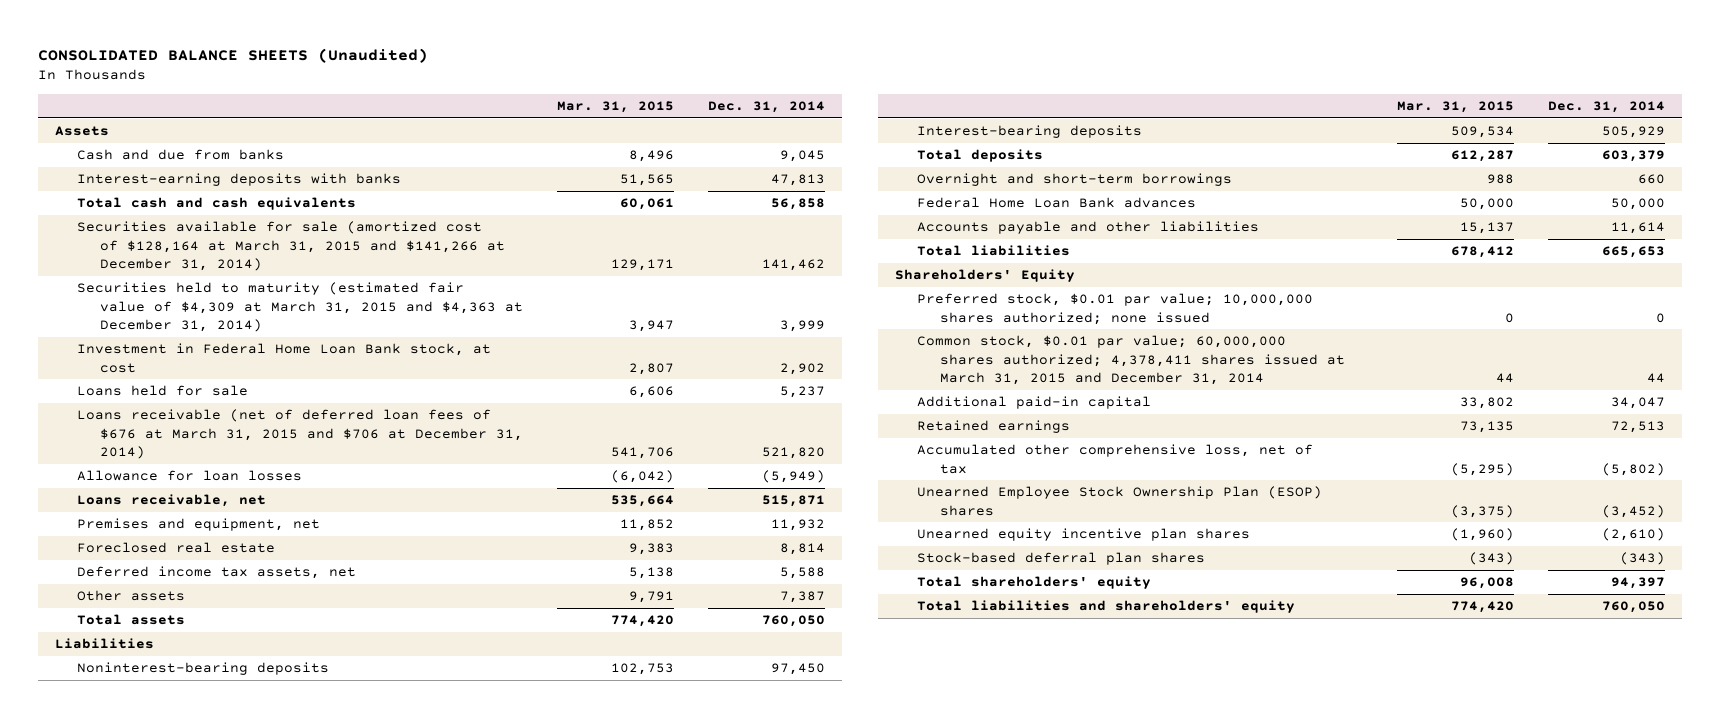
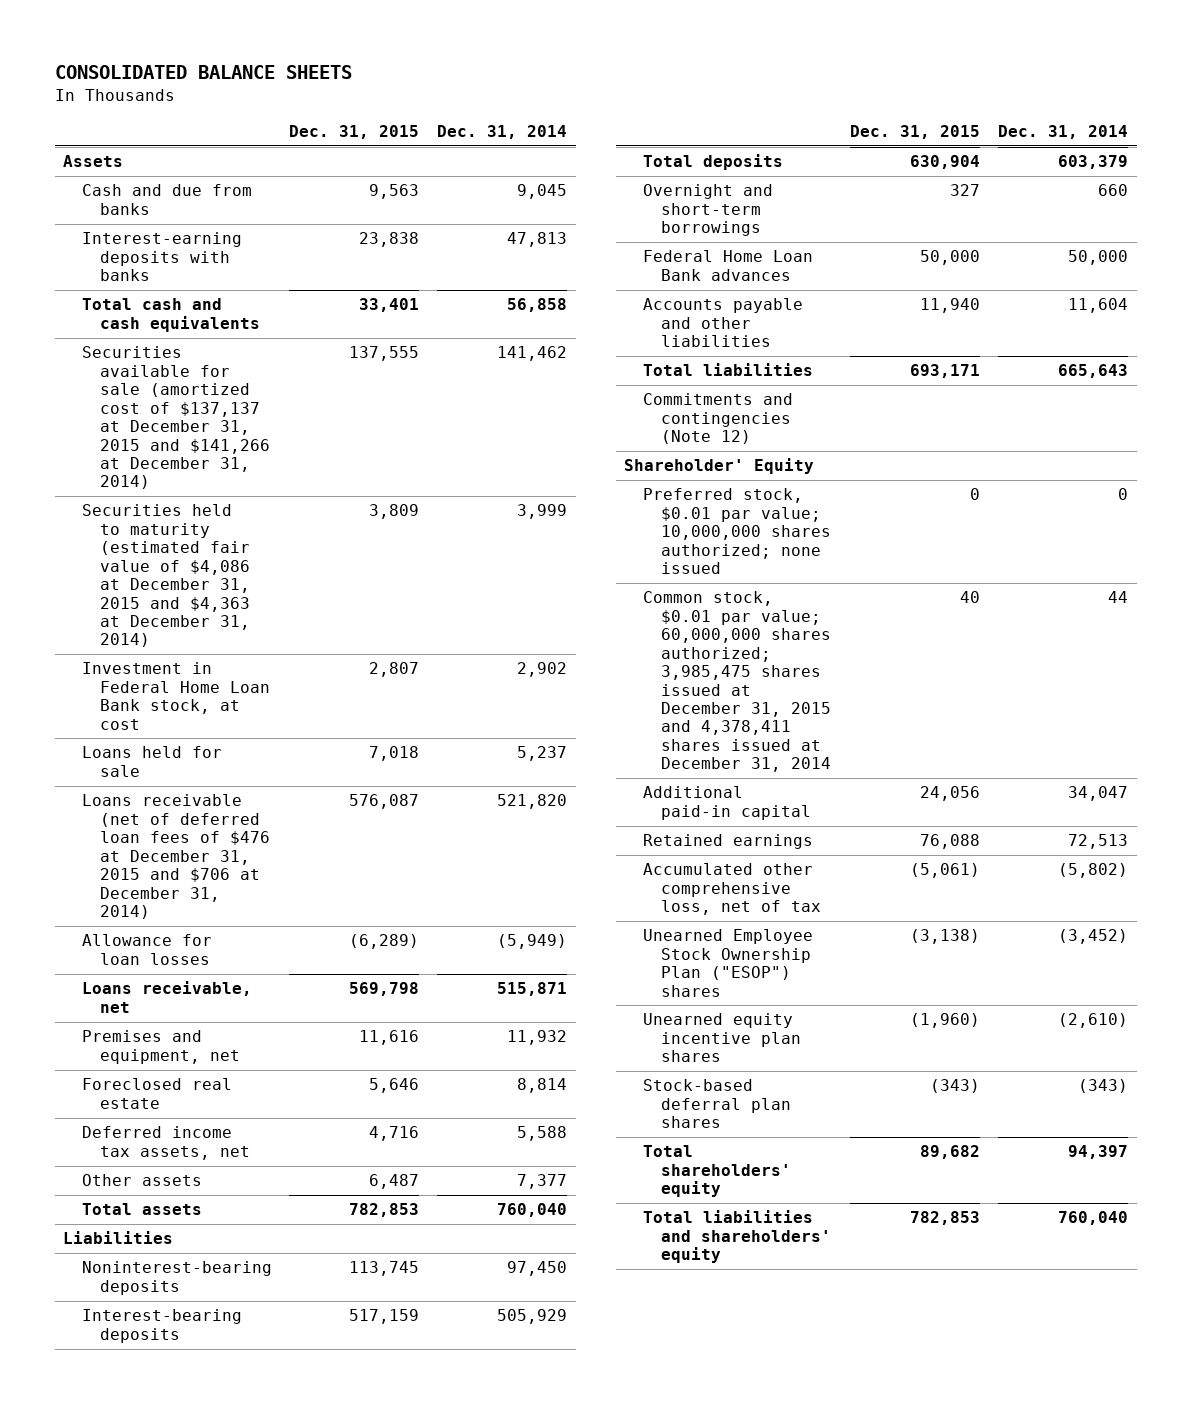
[37,47,428,63] CONSOLIDATED BALANCE SHEETS (Unaudited) -> [54,65,352,80] CONSOLIDATED BALANCE SHEETS
[556,101,674,114] Mar. 31, 2015 -> none
none -> [289,124,420,139] Dec. 31, 2015
[77,221,505,272] Securities available for sale (amortized cost of $128,164 at March 31, 2015 and $141,266 at December 31, 2014) -> [81,346,271,490] Securities available for sale (amortized cost of $137,137 at December 31, 2015 and $141,266 at December 31, 2014)
[77,282,523,333] Securities held to maturity (estimated fair value of $4,309 at March 31, 2015 and $4,363 at December 31, 2014) -> [81,504,251,648] Securities held to maturity (estimated fair value of $4,086 at December 31, 2015 and $4,363 at December 31, 2014)
[77,409,523,460] Loans receivable (net of deferred loan fees of $676 at March 31, 2015 and $706 at December 31, 2014) -> [81,794,271,919] Loans receivable (net of deferred loan fees of $476 at December 31, 2015 and $706 at December 31, 2014)
[779,591,825,604] 7,387 -> [517,1174,568,1190] 7,377
[761,615,825,628] 760,050 -> [497,1203,568,1218] 760,040
[1611,222,1666,235] 11,614 -> [1068,298,1129,314] 11,604
[1602,246,1666,259] 665,653 -> [1058,364,1129,379] 665,643
none -> [642,393,793,445] Commitments and contingencies (Note 12)
[894,269,1075,283] Shareholders' Equity -> [624,458,815,475] Shareholder' Equity
[917,335,1346,386] Common stock, $0.01 par value; 60,000,000 shares authorized; 4,378,411 shares issued at March 31, 2015 and December 31, 2014 -> [642,591,832,773] Common stock, $0.01 par value; 60,000,000 shares authorized; 3,985,475 shares issued at December 31, 2015 and 4,378,411 shares issued at December 31, 2014
[917,486,1323,516] Unearned Employee Stock Ownership Plan (ESOP) shares -> [642,929,813,997] Unearned Employee Stock Ownership Plan ("ESOP") shares
[1602,601,1666,614] 760,050 -> [1058,1211,1129,1226] 760,040

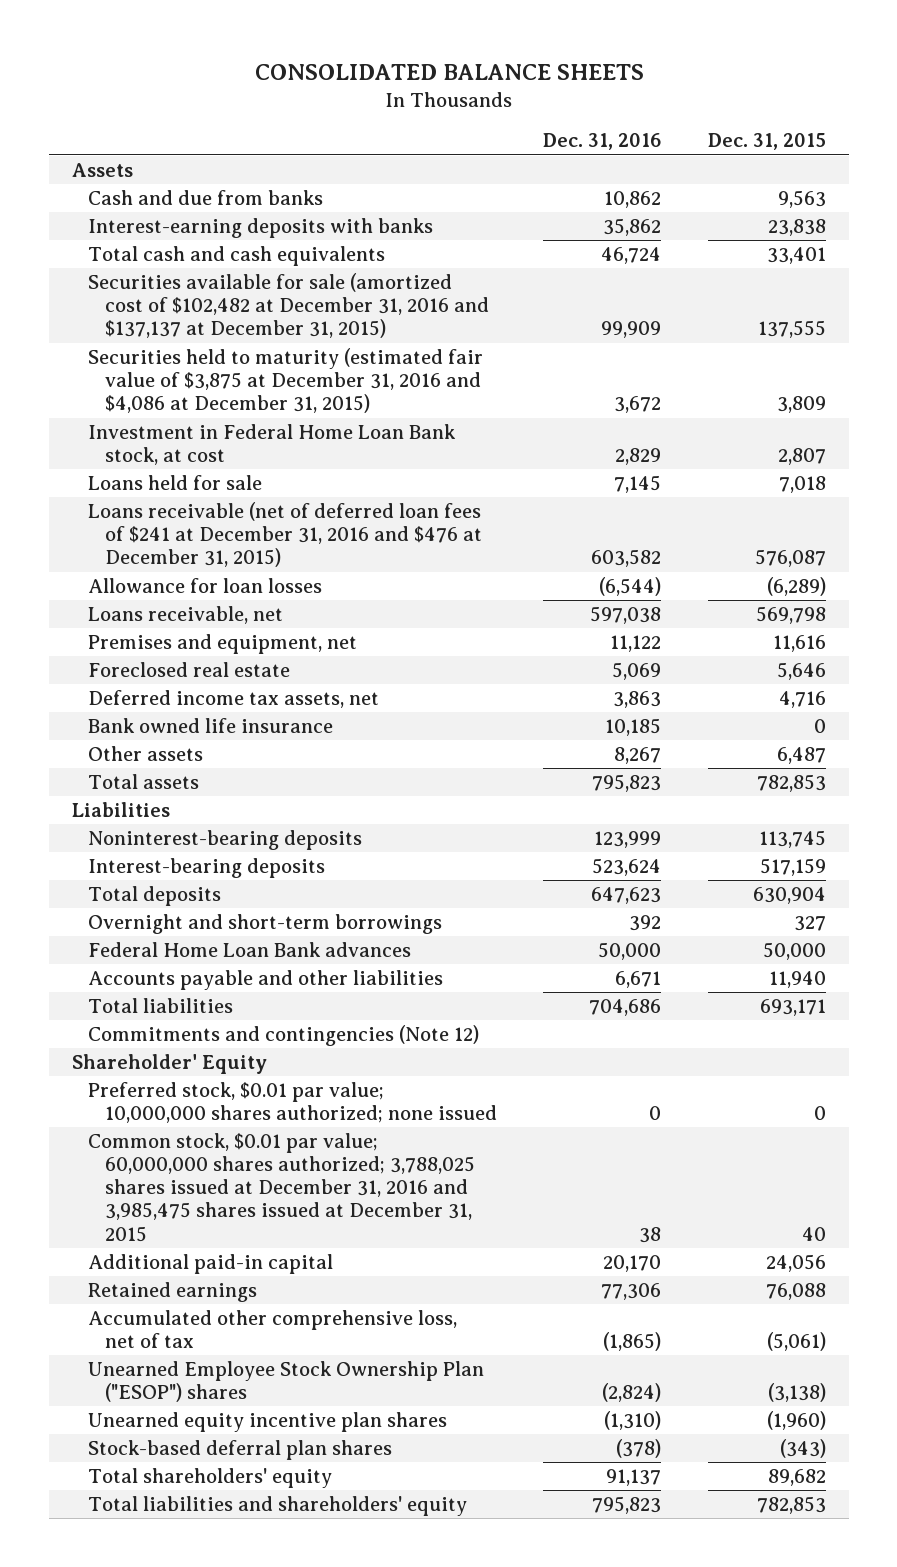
[437,124,568,139] Dec. 31, 2014 -> none
none -> [543,133,662,151] Dec. 31, 2016
[81,346,271,490] Securities available for sale (amortized cost of $137,137 at December 31, 2015 and $141,266 at December 31, 2014) -> [88,272,490,339] Securities available for sale (amortized cost of $102,482 at December 31, 2016 and $137,137 at December 31, 2015)
[81,504,251,648] Securities held to maturity (estimated fair value of $4,086 at December 31, 2015 and $4,363 at December 31, 2014) -> [88,347,484,414] Securities held to maturity (estimated fair value of $3,875 at December 31, 2016 and $4,086 at December 31, 2015)
[81,794,271,919] Loans receivable (net of deferred loan fees of $476 at December 31, 2015 and $706 at December 31, 2014) -> [88,501,483,568] Loans receivable (net of deferred loan fees of $241 at December 31, 2016 and $476 at December 31, 2015)
none -> [88,717,334,733] Bank owned life insurance
[642,591,832,773] Common stock, $0.01 par value; 60,000,000 shares authorized; 3,985,475 shares issued at December 31, 2015 and 4,378,411 shares issued at December 31, 2014 -> [88,1132,476,1242] Common stock, $0.01 par value; 60,000,000 shares authorized; 3,788,025 shares issued at December 31, 2016 and 3,985,475 shares issued at December 31, 2015

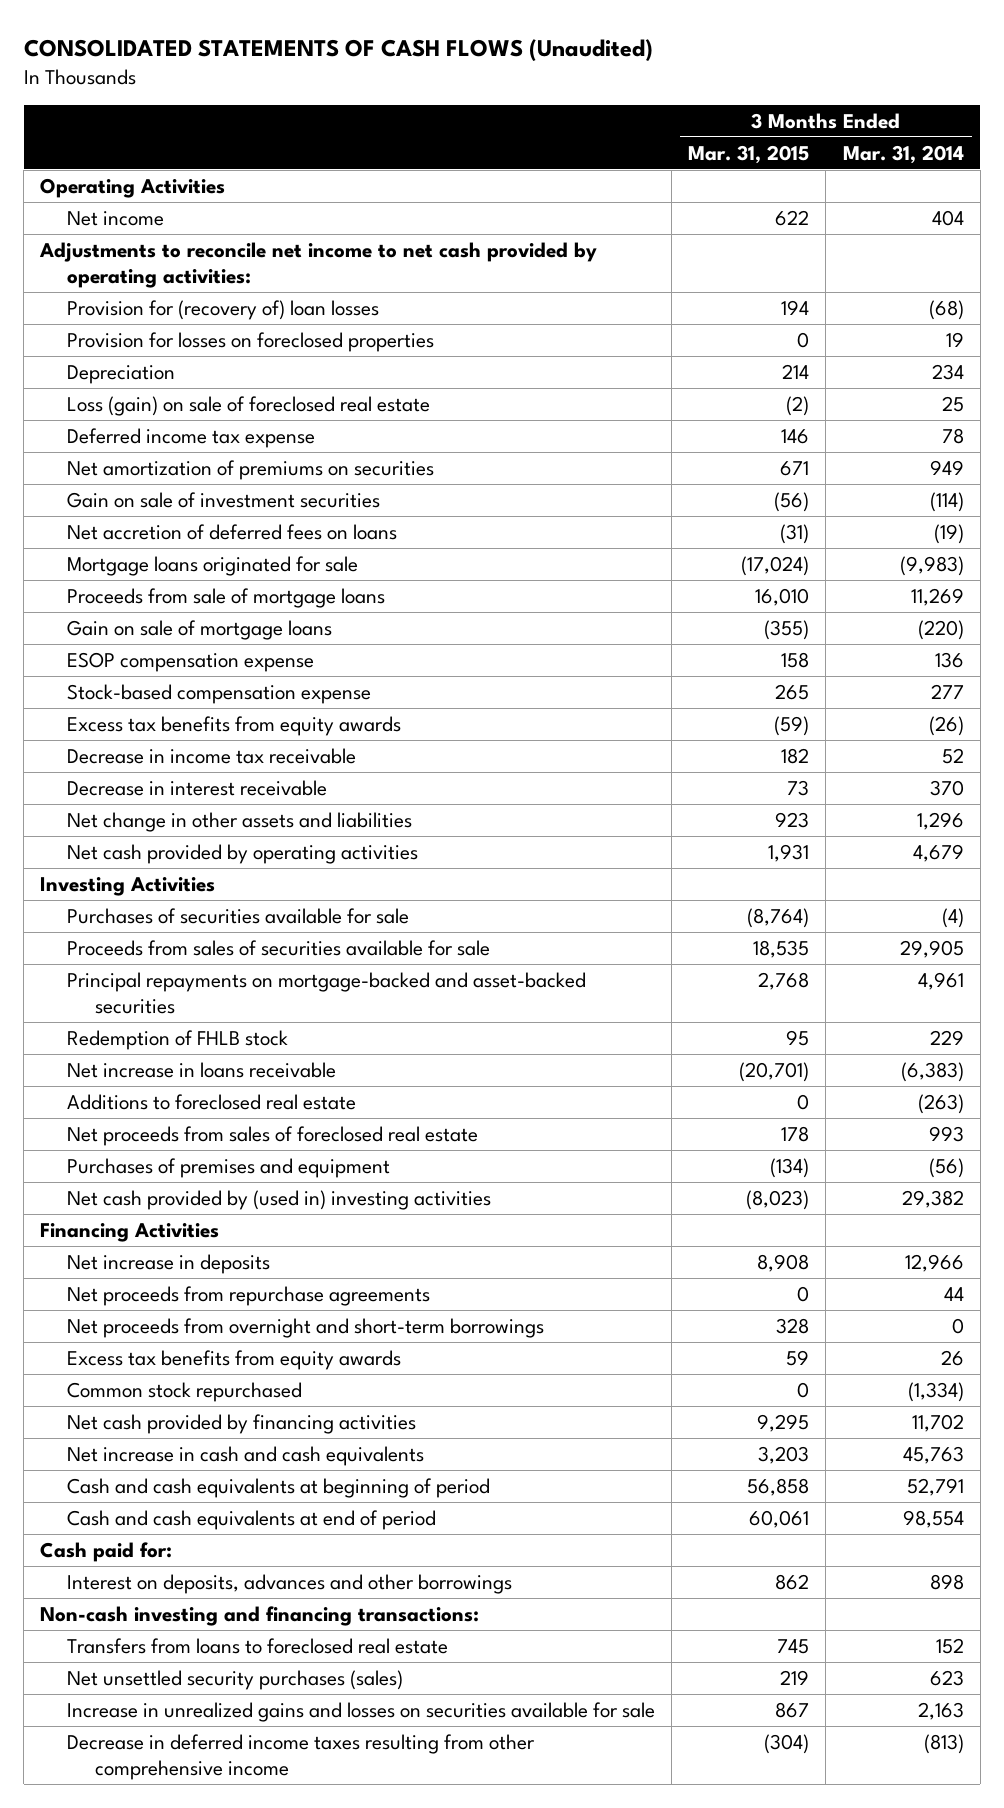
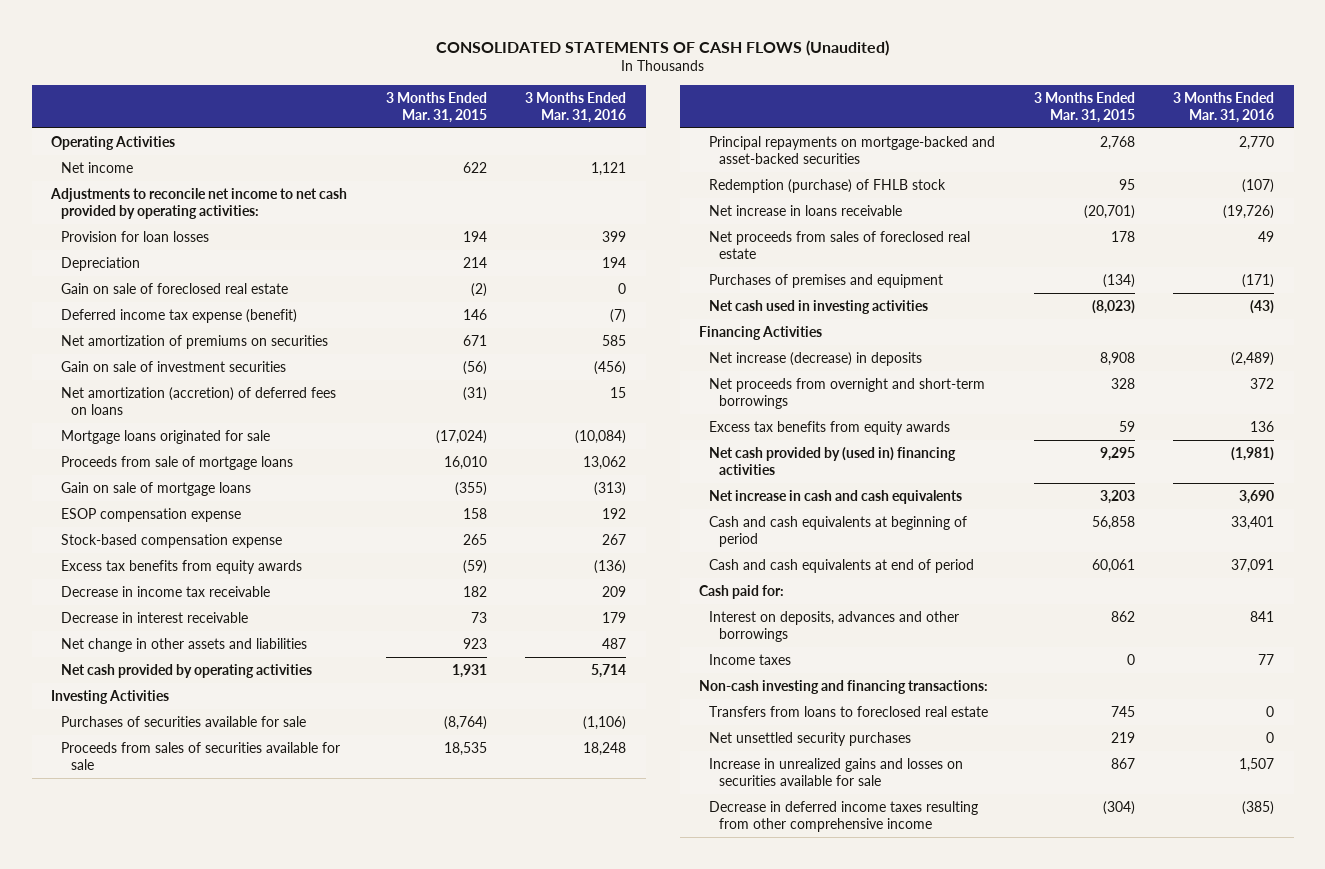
[842,144,964,164] Mar. 31, 2014 -> none
none -> [525,92,627,123] 3 Months Ended Mar. 31, 2016
[67,331,435,352] Provision for losses on foreclosed properties -> none
[67,299,380,320] Provision for (recovery of) loan losses -> [61,231,210,243] Provision for loan losses
[67,395,431,416] Loss (gain) on sale of foreclosed real estate -> [61,283,289,295] Gain on sale of foreclosed real estate
[67,427,316,448] Deferred income tax expense -> [61,309,298,324] Deferred income tax expense (benefit)
[67,523,398,540] Net accretion of deferred fees on loans -> [61,387,337,415] Net amortization (accretion) of deferred fees on loans
[67,1029,289,1050] Redemption of FHLB stock -> [709,179,947,194] Redemption (purchase) of FHLB stock
[67,1093,357,1110] Additions to foreclosed real estate -> none
[67,1189,492,1210] Net cash provided by (used in) investing activities -> [709,300,929,315] Net cash used in investing activities
[67,1285,431,1306] Net proceeds from repurchase agreements -> none
[67,1253,271,1274] Net increase in deposits -> [709,352,923,367] Net increase (decrease) in deposits
[67,1381,303,1402] Common stock repurchased -> none
[67,1413,417,1434] Net cash provided by financing activities -> [709,447,957,475] Net cash provided by (used in) financing activities
none -> [709,654,792,666] Income taxes
[67,1669,404,1690] Net unsettled security purchases (sales) -> [709,732,912,747] Net unsettled security purchases

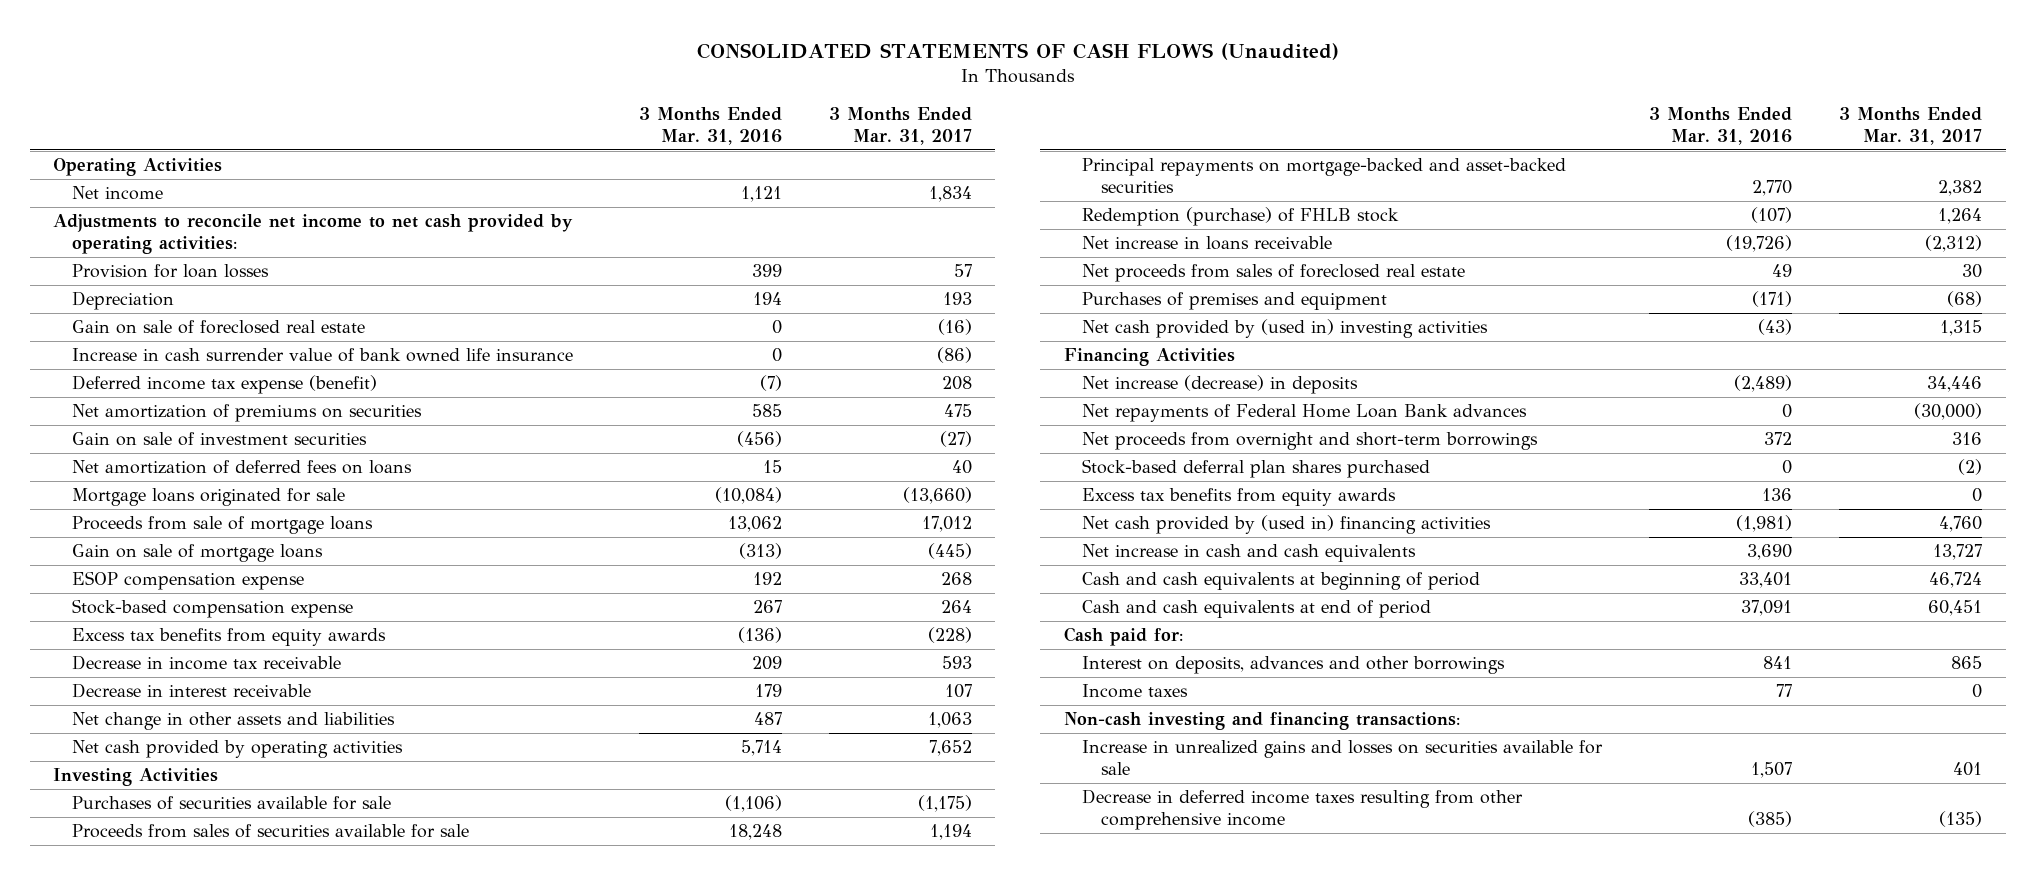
[385,92,487,123] 3 Months Ended Mar. 31, 2015 -> none
none -> [828,107,972,145] 3 Months Ended Mar. 31, 2017
none -> [71,348,573,363] Increase in cash surrender value of bank owned life insurance
[61,387,337,415] Net amortization (accretion) of deferred fees on loans -> [71,460,412,475] Net amortization of deferred fees on loans
[709,300,929,315] Net cash used in investing activities -> [1082,319,1489,339] Net cash provided by (used in) investing activities
none -> [1082,404,1528,423] Net repayments of Federal Home Loan Bank advances
none -> [1082,459,1431,479] Stock-based deferral plan shares purchased
[709,706,989,718] Transfers from loans to foreclosed real estate -> none
[709,732,912,747] Net unsettled security purchases -> none

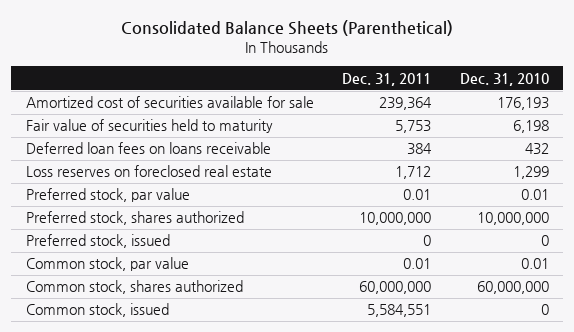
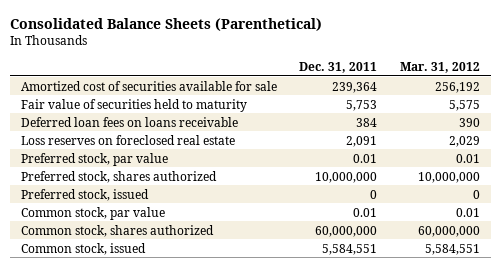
[459,72,549,86] Dec. 31, 2010 -> none
none -> [399,62,480,74] Mar. 31, 2012
[395,166,432,180] 1,712 -> [346,135,378,147] 2,091

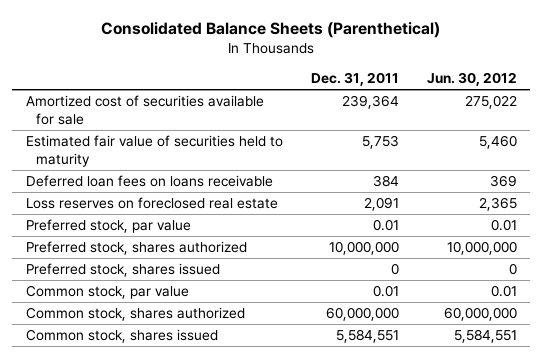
[399,62,480,74] Mar. 31, 2012 -> none
none -> [426,72,517,87] Jun. 30, 2012
[21,98,248,112] Fair value of securities held to maturity -> [26,135,284,167] Estimated fair value of securities held to maturity
[21,188,150,201] Preferred stock, issued -> [26,263,221,278] Preferred stock, shares issued
[21,242,147,255] Common stock, issued -> [26,329,219,344] Common stock, shares issued

